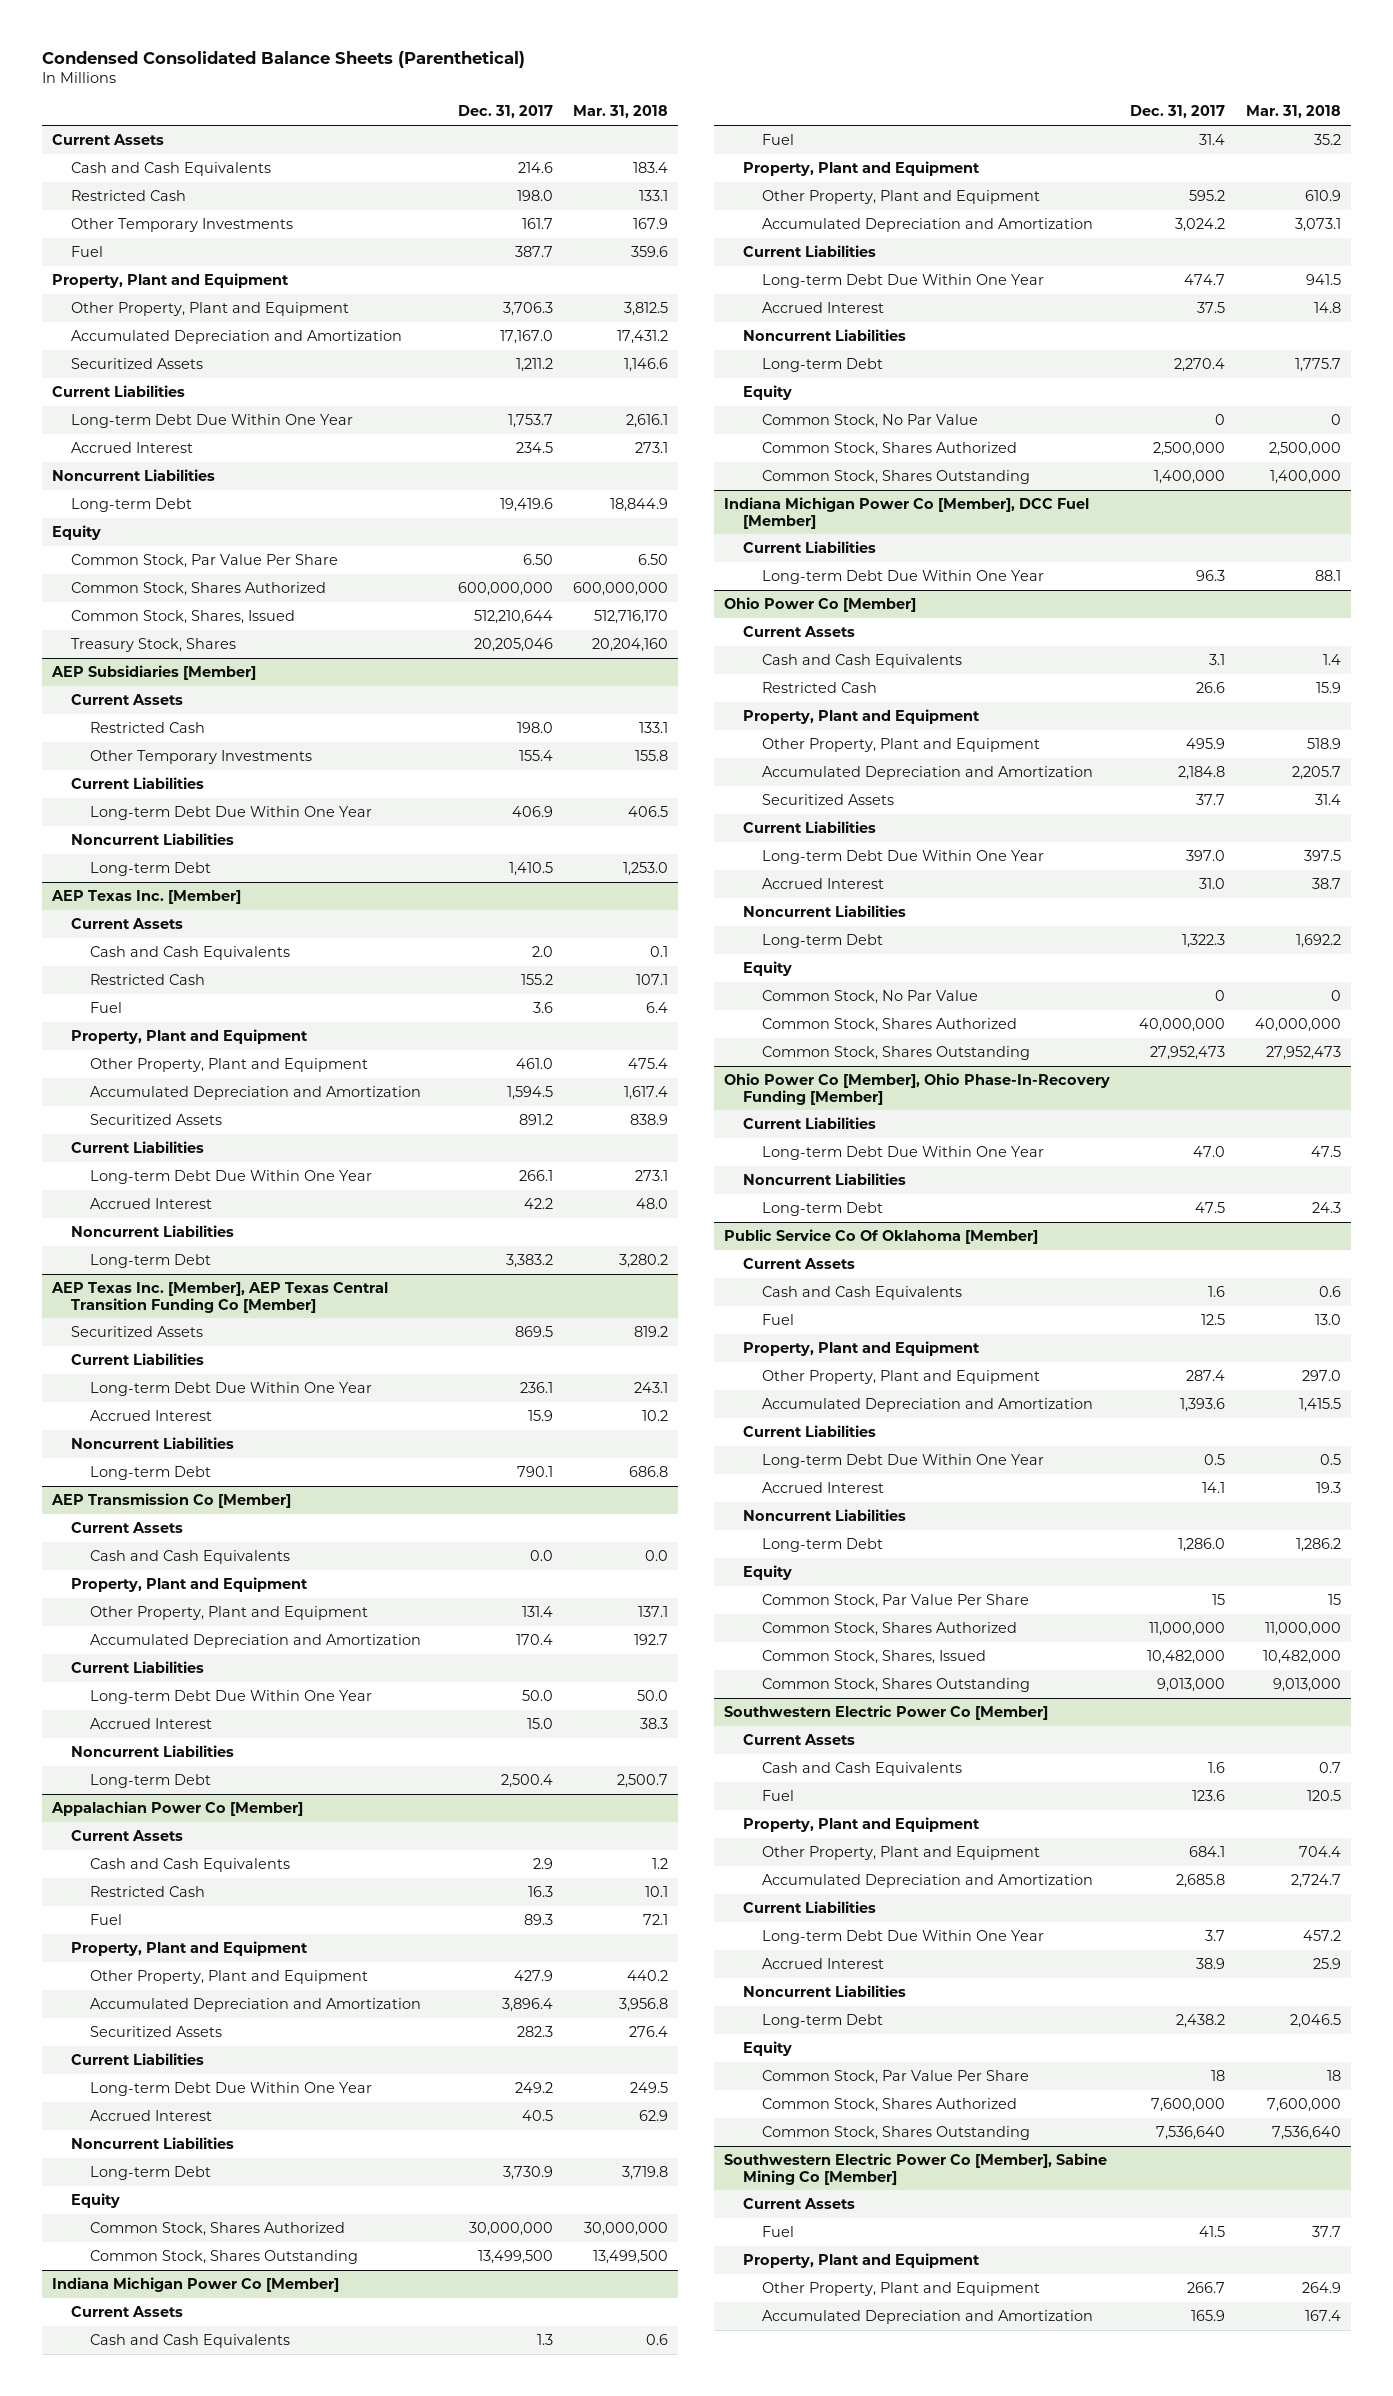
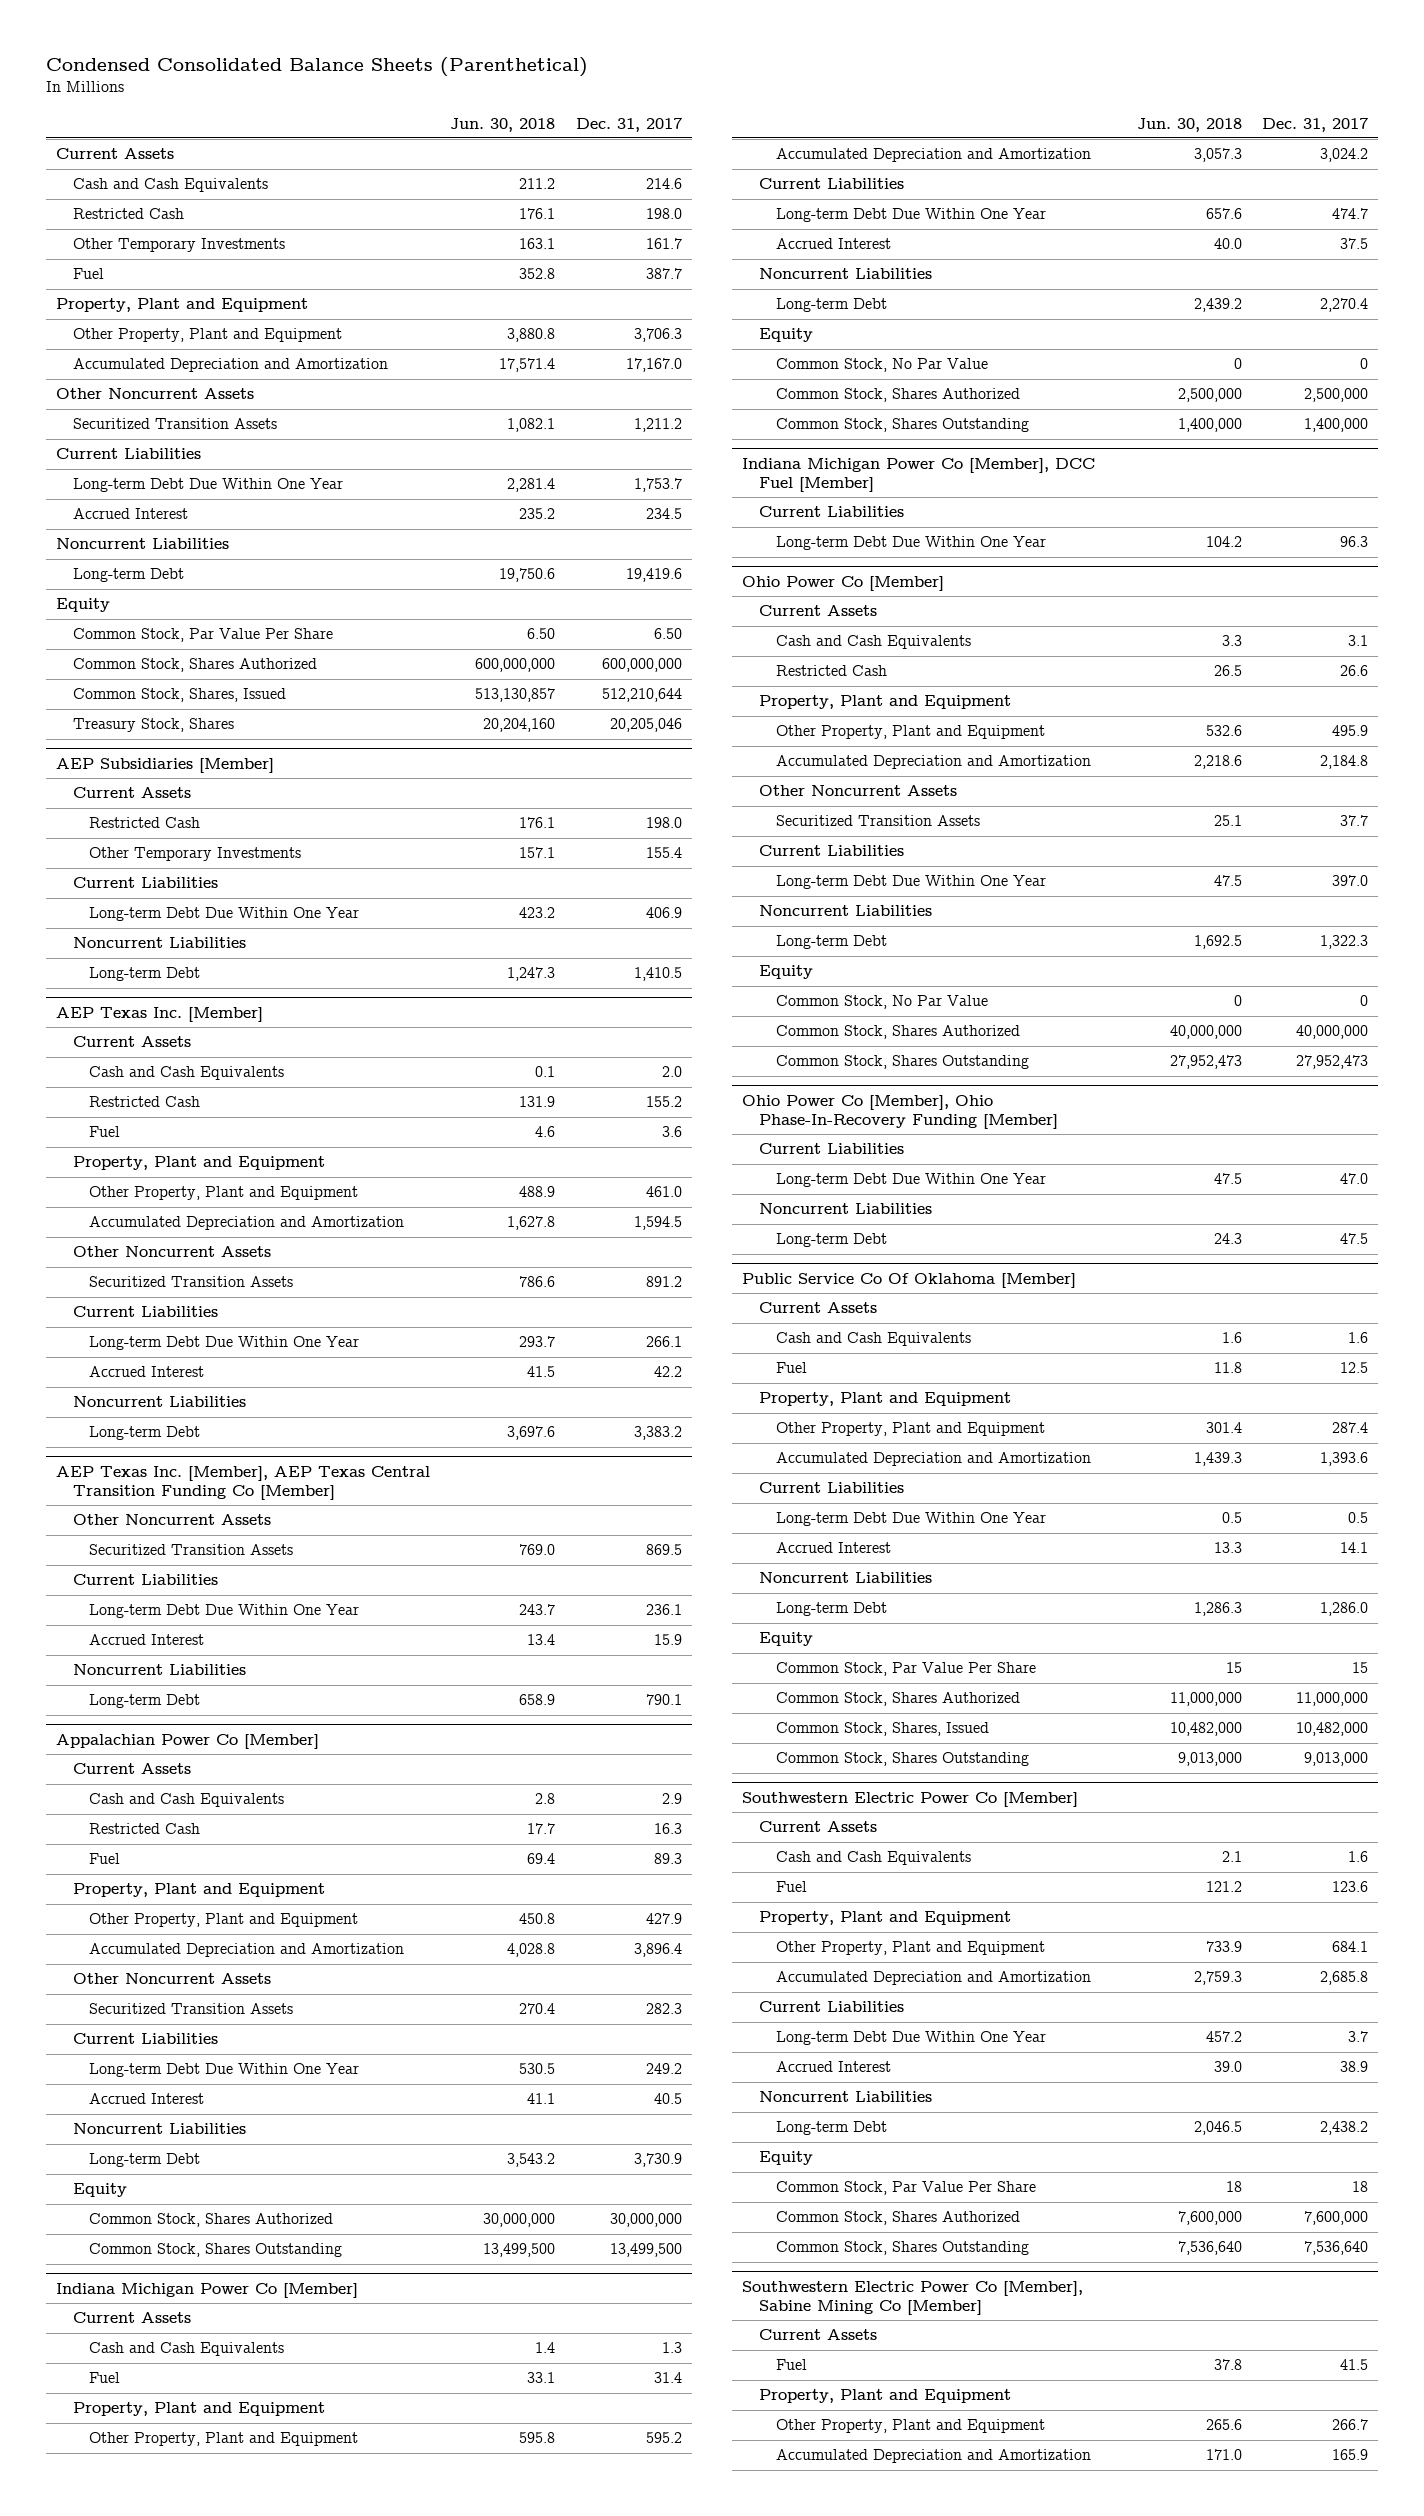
[573,105,669,119] Mar. 31, 2018 -> none
none -> [450,117,556,132] Jun. 30, 2018
none -> [56,388,255,400] Other Noncurrent Assets
[70,357,203,369] Securitized Assets -> [72,418,277,430] Securitized Transition Assets
none -> [72,1246,271,1258] Other Noncurrent Assets
[89,1113,222,1125] Securitized Assets -> [89,1276,294,1288] Securitized Transition Assets
none -> [72,1514,271,1526] Other Noncurrent Assets
[70,1325,203,1337] Securitized Assets -> [89,1544,294,1556] Securitized Transition Assets
[51,1492,292,1508] AEP Transmission Co [Member] -> none
[70,1521,183,1533] Current Assets -> none
[89,1549,290,1564] Cash and Cash Equivalents -> none
[70,1576,308,1592] Property, Plant and Equipment -> none
[89,1605,368,1620] Other Property, Plant and Equipment -> none
[89,1633,421,1648] Accumulated Depreciation and Amortization -> none
[70,1660,204,1673] Current Liabilities -> none
[89,1689,372,1704] Long-term Debt Due Within One Year -> none
[89,1717,212,1729] Accrued Interest -> none
[70,1744,234,1757] Noncurrent Liabilities -> none
[89,1773,211,1788] Long-term Debt -> none
none -> [72,1973,271,1985] Other Noncurrent Assets
[89,2025,222,2037] Securitized Assets -> [89,2003,294,2015] Securitized Transition Assets
none -> [758,785,957,797] Other Noncurrent Assets
[761,793,894,805] Securitized Assets -> [775,815,980,827] Securitized Transition Assets
[761,877,884,889] Accrued Interest -> none

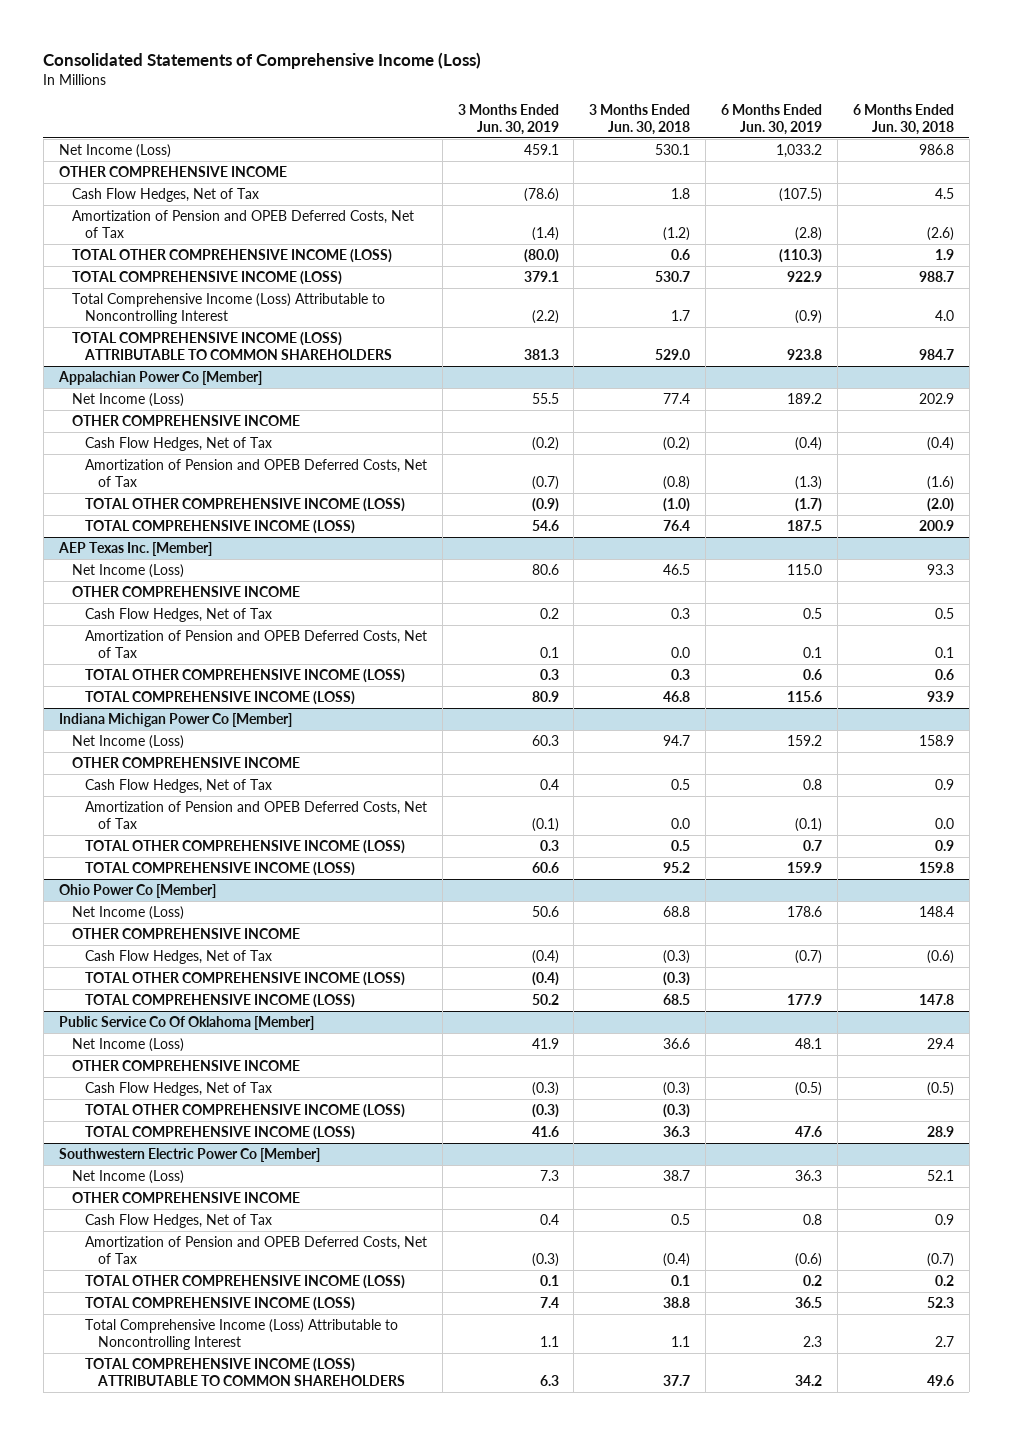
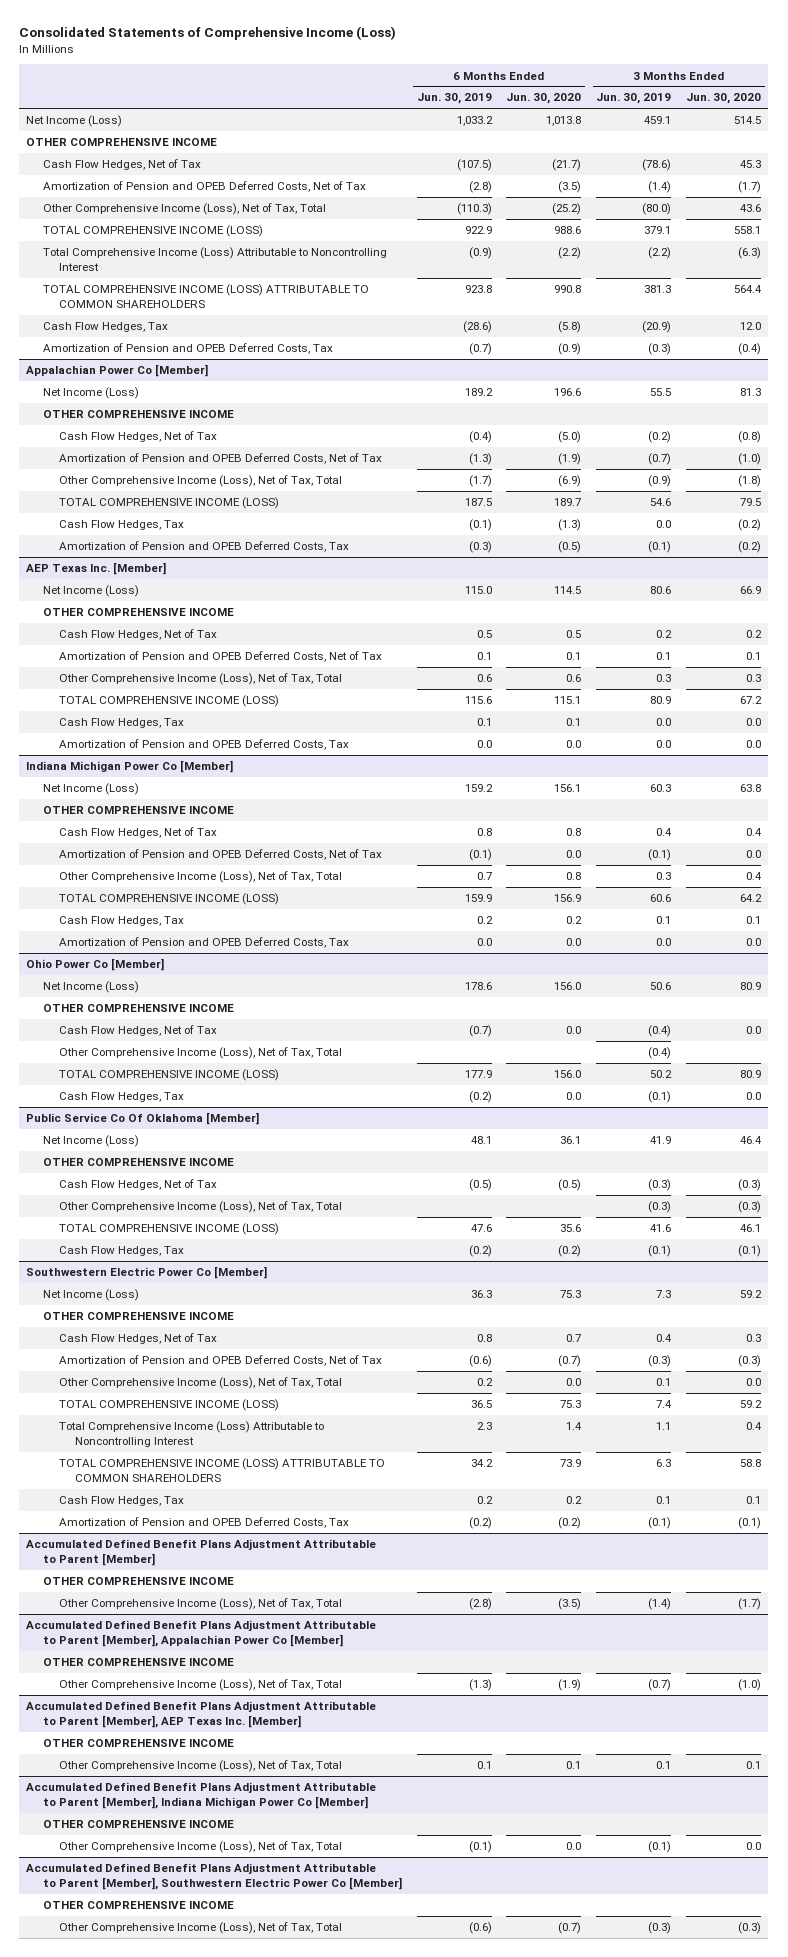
[589,103,691,136] 3 Months Ended Jun. 30, 2018 -> none
[852,103,954,136] 6 Months Ended Jun. 30, 2018 -> none
none -> [506,93,582,105] Jun. 30, 2020
none -> [686,93,762,105] Jun. 30, 2020
[71,248,392,263] TOTAL OTHER COMPREHENSIVE INCOME (LOSS) -> [42,203,326,216] Other Comprehensive Income (Loss), Net of Tax, Total
none -> [42,322,168,333] Cash Flow Hedges, Tax
none -> [42,343,333,355] Amortization of Pension and OPEB Deferred Costs, Tax
[84,497,405,512] TOTAL OTHER COMPREHENSIVE INCOME (LOSS) -> [58,475,342,488] Other Comprehensive Income (Loss), Net of Tax, Total
none -> [58,520,184,531] Cash Flow Hedges, Tax
none -> [58,541,349,553] Amortization of Pension and OPEB Deferred Costs, Tax
[84,668,405,683] TOTAL OTHER COMPREHENSIVE INCOME (LOSS) -> [58,673,342,686] Other Comprehensive Income (Loss), Net of Tax, Total
none -> [58,718,184,729] Cash Flow Hedges, Tax
none -> [58,739,349,751] Amortization of Pension and OPEB Deferred Costs, Tax
[84,839,405,854] TOTAL OTHER COMPREHENSIVE INCOME (LOSS) -> [58,871,342,884] Other Comprehensive Income (Loss), Net of Tax, Total
none -> [58,916,184,927] Cash Flow Hedges, Tax
none -> [58,937,349,949] Amortization of Pension and OPEB Deferred Costs, Tax
[84,971,405,986] TOTAL OTHER COMPREHENSIVE INCOME (LOSS) -> [58,1047,342,1060] Other Comprehensive Income (Loss), Net of Tax, Total
none -> [58,1092,184,1103] Cash Flow Hedges, Tax
[84,1103,405,1118] TOTAL OTHER COMPREHENSIVE INCOME (LOSS) -> [58,1201,342,1214] Other Comprehensive Income (Loss), Net of Tax, Total
none -> [58,1246,184,1257] Cash Flow Hedges, Tax
[84,1274,405,1289] TOTAL OTHER COMPREHENSIVE INCOME (LOSS) -> [58,1377,342,1390] Other Comprehensive Income (Loss), Net of Tax, Total
none -> [58,1496,184,1507] Cash Flow Hedges, Tax
none -> [58,1517,349,1529] Amortization of Pension and OPEB Deferred Costs, Tax
none -> [26,1539,377,1566] Accumulated Defined Benefit Plans Adjustment Attributable to Parent [Member]
none -> [42,1577,234,1586] OTHER COMPREHENSIVE INCOME
none -> [58,1598,342,1611] Other Comprehensive Income (Loss), Net of Tax, Total
none -> [26,1620,377,1647] Accumulated Defined Benefit Plans Adjustment Attributable to Parent [Member], Appalachian Power Co [Member]
none -> [42,1658,234,1667] OTHER COMPREHENSIVE INCOME
none -> [58,1679,342,1692] Other Comprehensive Income (Loss), Net of Tax, Total
none -> [26,1701,377,1728] Accumulated Defined Benefit Plans Adjustment Attributable to Parent [Member], AEP Texas Inc. [Member]
none -> [42,1739,234,1748] OTHER COMPREHENSIVE INCOME
none -> [58,1760,342,1773] Other Comprehensive Income (Loss), Net of Tax, Total
none -> [26,1782,377,1809] Accumulated Defined Benefit Plans Adjustment Attributable to Parent [Member], Indiana Michigan Power Co [Member]
none -> [42,1820,234,1829] OTHER COMPREHENSIVE INCOME
none -> [58,1841,342,1854] Other Comprehensive Income (Loss), Net of Tax, Total
none -> [26,1863,402,1890] Accumulated Defined Benefit Plans Adjustment Attributable to Parent [Member], Southwestern Electric Power Co [Member]
none -> [42,1901,234,1910] OTHER COMPREHENSIVE INCOME
none -> [58,1922,342,1935] Other Comprehensive Income (Loss), Net of Tax, Total

